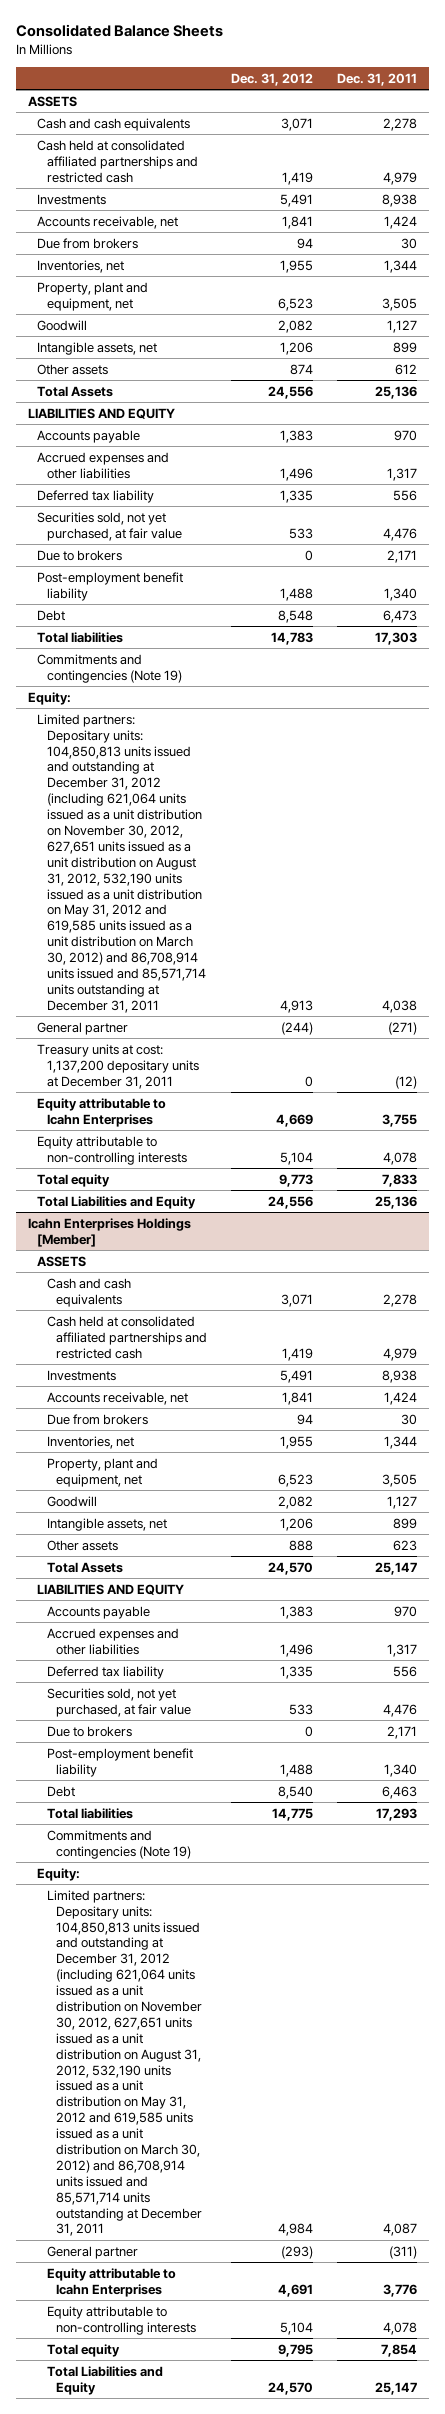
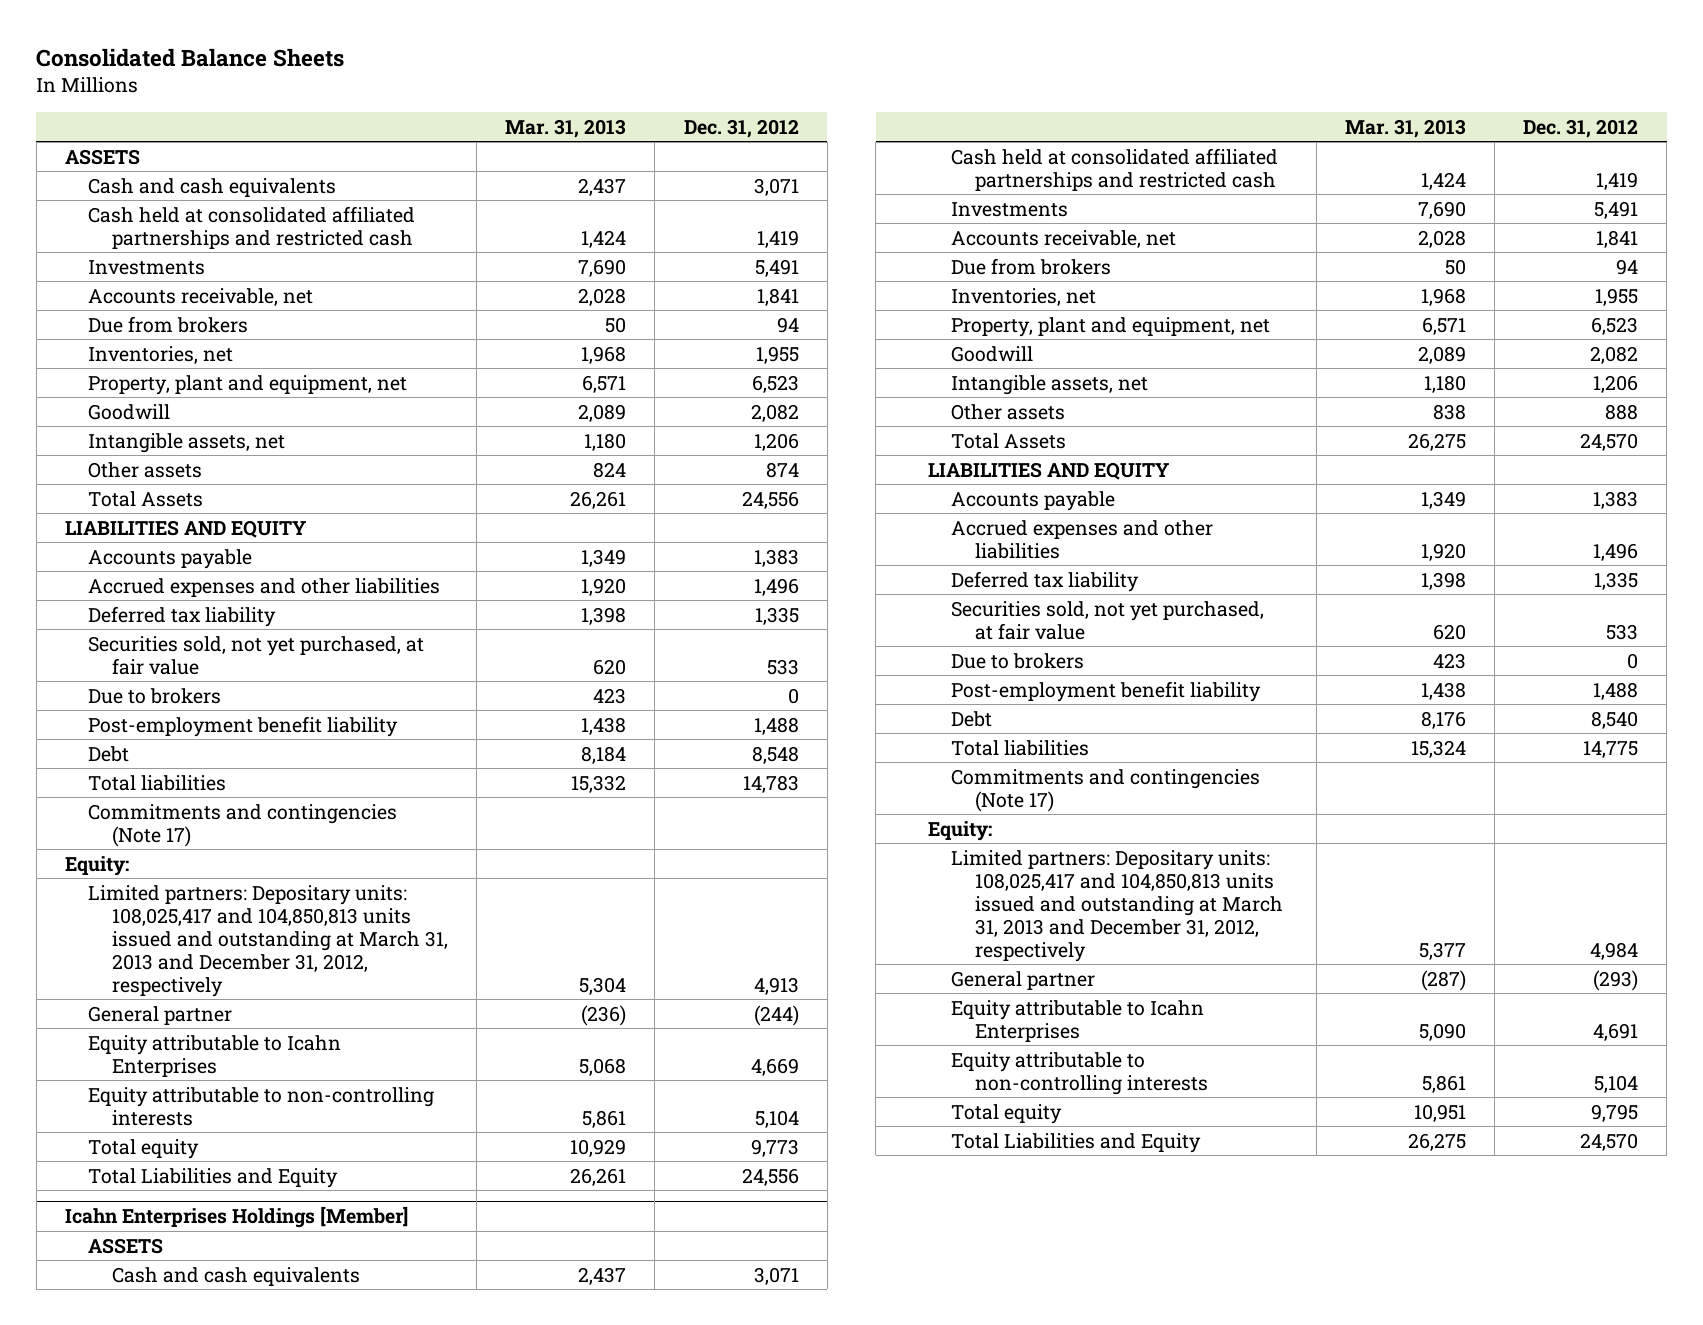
[336,72,417,86] Dec. 31, 2011 -> none
none -> [505,118,627,138] Mar. 31, 2013
[37,653,182,683] Commitments and contingencies (Note 19) -> [88,803,398,847] Commitments and contingencies (Note 17)
[37,713,206,1013] Limited partners: Depositary units: 104,850,813 units issued and outstanding at December 31, 2012 (including 621,064 units issued as a unit distribution on November 30, 2012, 627,651 units issued as a unit distribution on August 31, 2012, 532,190 units issued as a unit distribution on May 31, 2012 and 619,585 units issued as a unit distribution on March 30, 2012) and 86,708,914 units issued and 85,571,714 units outstanding at December 31, 2011 -> [88,884,449,997] Limited partners: Depositary units: 108,025,417 and 104,850,813 units issued and outstanding at March 31, 2013 and December 31, 2012, respectively
[37,1043,199,1089] Treasury units at cost: 1,137,200 depositary units at December 31, 2011 -> none
[46,1829,191,1859] Commitments and contingencies (Note 19) -> [951,768,1261,812] Commitments and contingencies (Note 17)
[46,1889,202,2237] Limited partners: Depositary units: 104,850,813 units issued and outstanding at December 31, 2012 (including 621,064 units issued as a unit distribution on November 30, 2012, 627,651 units issued as a unit distribution on August 31, 2012, 532,190 units issued as a unit distribution on May 31, 2012 and 619,585 units issued as a unit distribution on March 30, 2012) and 86,708,914 units issued and 85,571,714 units outstanding at December 31, 2011 -> [951,849,1283,962] Limited partners: Depositary units: 108,025,417 and 104,850,813 units issued and outstanding at March 31, 2013 and December 31, 2012, respectively

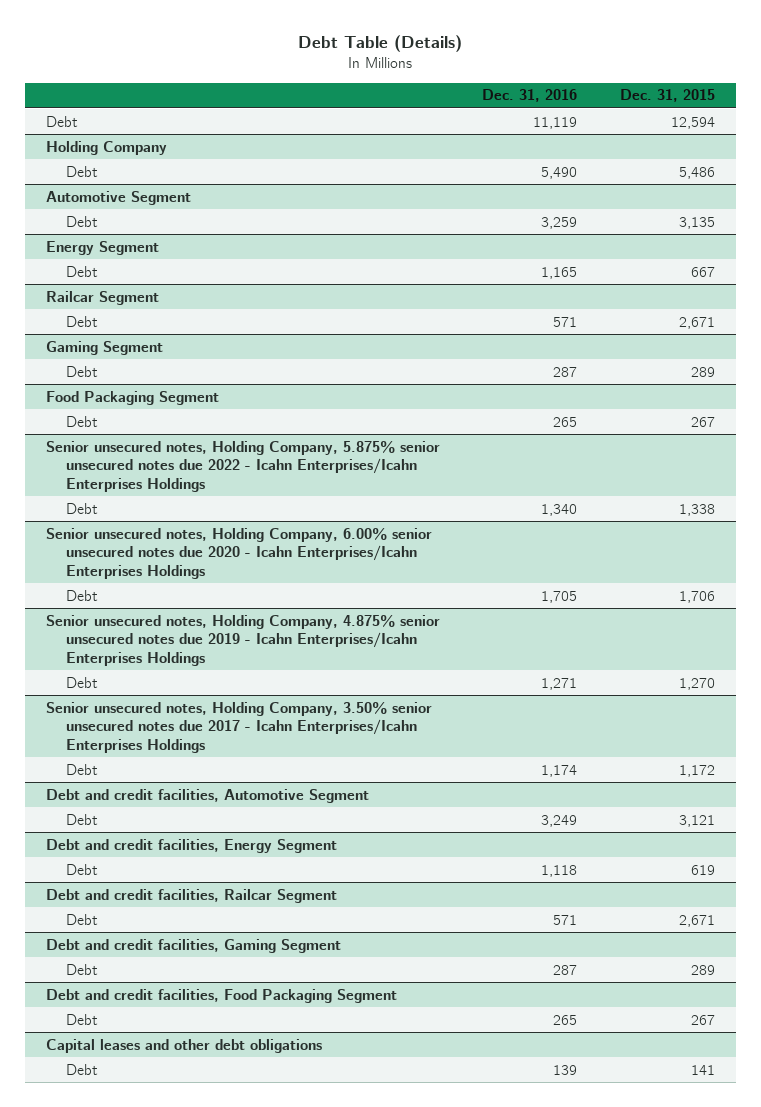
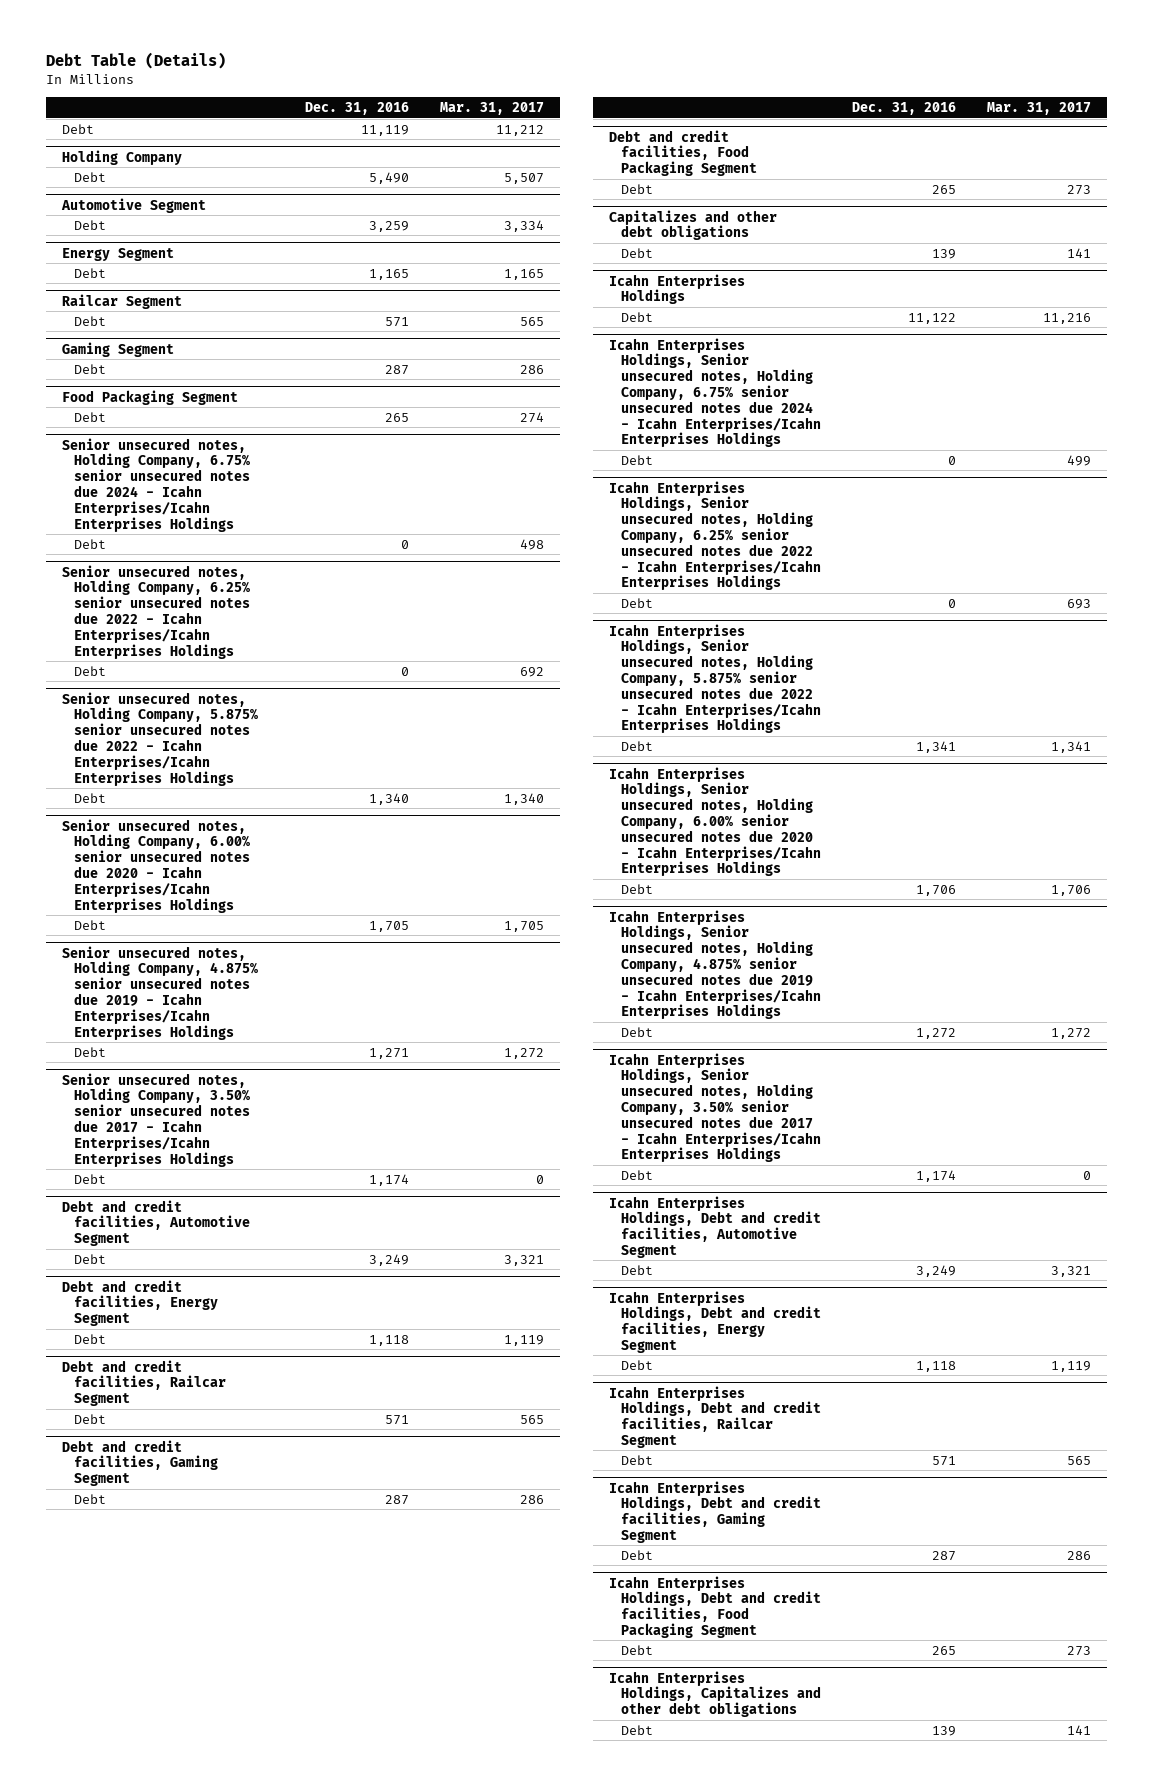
[619,89,715,103] Dec. 31, 2015 -> none
none -> [440,102,545,116] Mar. 31, 2017
none -> [61,437,250,532] Senior unsecured notes, Holding Company, 6.75% senior unsecured notes due 2024 - Icahn Enterprises/Icahn Enterprises Holdings
none -> [73,538,106,549] Debt
none -> [61,564,250,659] Senior unsecured notes, Holding Company, 6.25% senior unsecured notes due 2022 - Icahn Enterprises/Icahn Enterprises Holdings
none -> [73,665,106,676] Debt
[46,1038,323,1053] Capital leases and other debt obligations -> [608,209,777,241] Capitalizes and other debt obligations
none -> [608,273,745,305] Icahn Enterprises Holdings
none -> [620,311,653,322] Debt
none -> [608,337,821,448] Icahn Enterprises Holdings, Senior unsecured notes, Holding Company, 6.75% senior unsecured notes due 2024 - Icahn Enterprises/Icahn Enterprises Holdings
none -> [620,454,653,465] Debt
none -> [608,480,821,591] Icahn Enterprises Holdings, Senior unsecured notes, Holding Company, 6.25% senior unsecured notes due 2022 - Icahn Enterprises/Icahn Enterprises Holdings
none -> [620,597,653,608] Debt
none -> [608,623,821,734] Icahn Enterprises Holdings, Senior unsecured notes, Holding Company, 5.875% senior unsecured notes due 2022 - Icahn Enterprises/Icahn Enterprises Holdings
none -> [620,740,653,751] Debt
none -> [608,766,821,877] Icahn Enterprises Holdings, Senior unsecured notes, Holding Company, 6.00% senior unsecured notes due 2020 - Icahn Enterprises/Icahn Enterprises Holdings
none -> [620,883,653,894] Debt
none -> [608,909,821,1020] Icahn Enterprises Holdings, Senior unsecured notes, Holding Company, 4.875% senior unsecured notes due 2019 - Icahn Enterprises/Icahn Enterprises Holdings
none -> [620,1026,653,1037] Debt
none -> [608,1052,821,1163] Icahn Enterprises Holdings, Senior unsecured notes, Holding Company, 3.50% senior unsecured notes due 2017 - Icahn Enterprises/Icahn Enterprises Holdings
none -> [620,1169,653,1180] Debt
none -> [608,1195,821,1258] Icahn Enterprises Holdings, Debt and credit facilities, Automotive Segment
none -> [620,1264,653,1275] Debt
none -> [608,1290,821,1353] Icahn Enterprises Holdings, Debt and credit facilities, Energy Segment
none -> [620,1359,653,1370] Debt
none -> [608,1385,821,1448] Icahn Enterprises Holdings, Debt and credit facilities, Railcar Segment
none -> [620,1454,653,1465] Debt
none -> [608,1480,821,1543] Icahn Enterprises Holdings, Debt and credit facilities, Gaming Segment
none -> [620,1549,653,1560] Debt
none -> [608,1575,821,1638] Icahn Enterprises Holdings, Debt and credit facilities, Food Packaging Segment
none -> [620,1644,653,1655] Debt
none -> [608,1670,821,1718] Icahn Enterprises Holdings, Capitalizes and other debt obligations
none -> [620,1724,653,1735] Debt

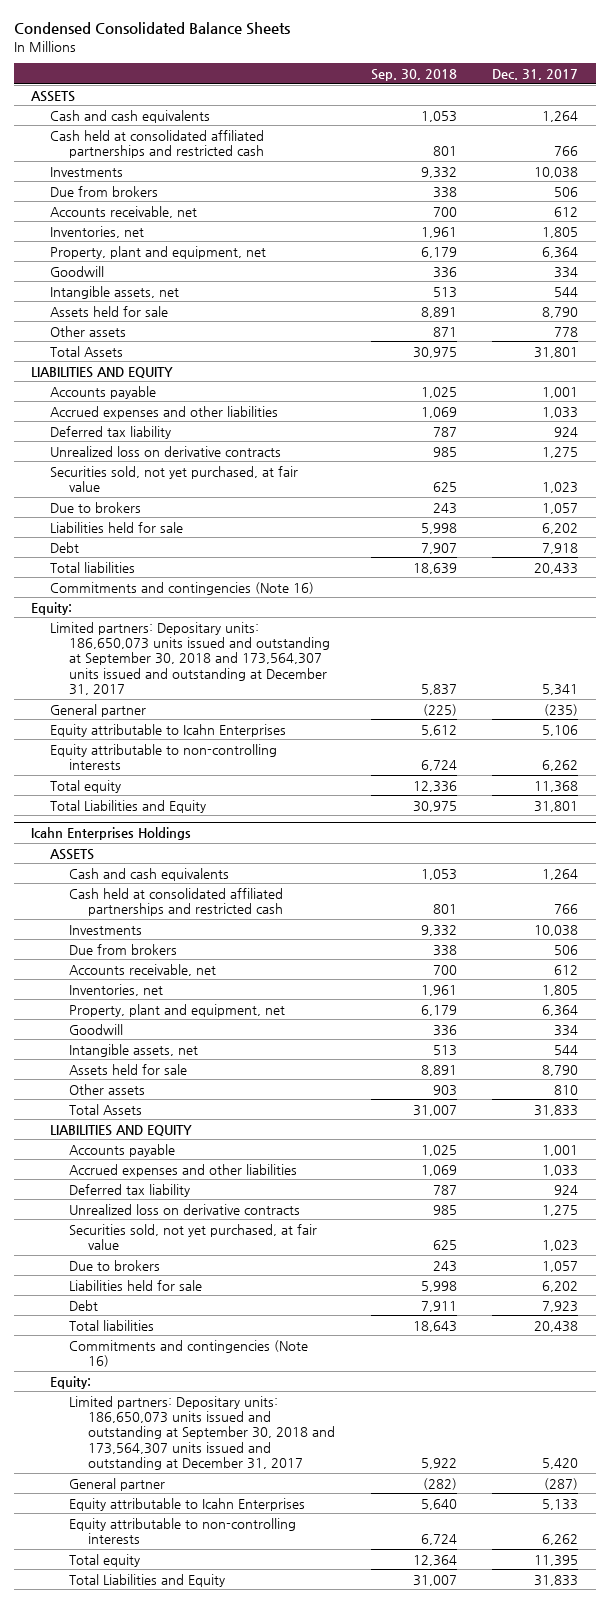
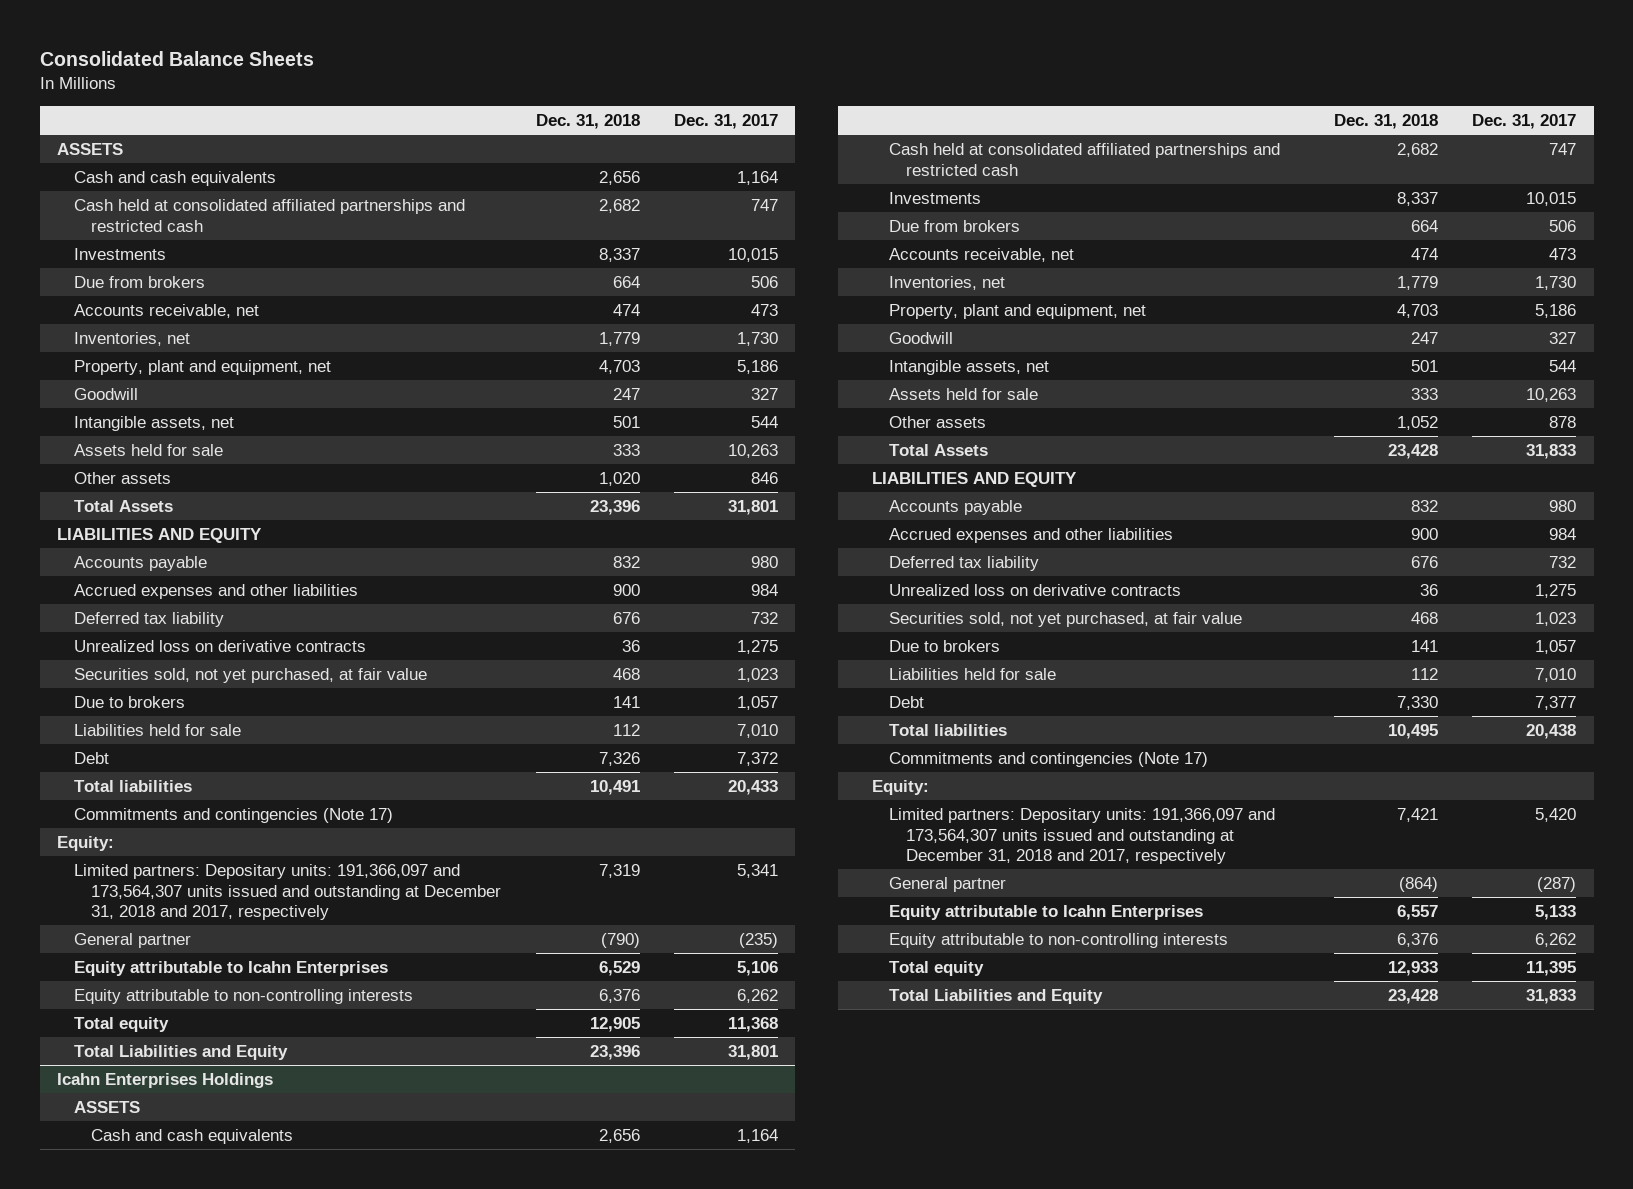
[13,22,290,36] Condensed Consolidated Balance Sheets -> [39,50,314,66] Consolidated Balance Sheets
[370,69,457,82] Sep. 30, 2018 -> none
none -> [535,113,640,129] Dec. 31, 2018
[542,110,579,122] 1,264 -> [737,170,779,185] 1,164
[554,146,579,157] 766 -> [751,198,779,211] 747
[534,166,579,178] 10,038 -> [728,247,779,262] 10,015
[554,206,579,217] 612 -> [751,303,779,316] 473
[542,226,579,238] 1,805 -> [737,331,779,346] 1,730
[542,246,579,258] 6,364 -> [737,359,779,374] 5,186
[554,266,579,278] 334 -> [751,387,779,400] 327
[542,306,579,318] 8,790 -> [728,443,779,458] 10,263
[554,326,579,337] 778 -> [751,471,779,484] 846
[542,386,579,398] 1,001 -> [751,555,779,568] 980
[542,406,579,418] 1,033 -> [751,583,779,596] 984
[554,426,579,437] 924 -> [751,611,779,624] 732
[542,522,579,534] 6,202 -> [737,723,779,738] 7,010
[542,542,579,554] 7,918 -> [737,751,779,766] 7,372
[50,581,315,595] Commitments and contingencies (Note 16) -> [73,807,393,823] Commitments and contingencies (Note 17)
[50,621,331,696] Limited partners: Depositary units: 186,650,073 units issued and outstanding at September 30, 2018 and 173,564,307 units issued and outstanding at December 31, 2017 -> [73,863,502,921] Limited partners: Depositary units: 191,366,097 and 173,564,307 units issued and outstanding at December 31, 2018 and 2017, respectively
[542,868,579,880] 1,264 -> [737,1128,779,1143] 1,164
[554,904,579,915] 766 -> [1549,142,1577,155] 747
[534,924,579,936] 10,038 -> [1526,191,1577,206] 10,015
[554,964,579,975] 612 -> [1549,247,1577,260] 473
[542,984,579,996] 1,805 -> [1535,275,1577,290] 1,730
[542,1004,579,1016] 6,364 -> [1535,303,1577,318] 5,186
[554,1024,579,1036] 334 -> [1549,331,1577,344] 327
[542,1064,579,1076] 8,790 -> [1526,387,1577,402] 10,263
[554,1084,579,1095] 810 -> [1549,415,1577,428] 878
[542,1144,579,1156] 1,001 -> [1549,499,1577,512] 980
[542,1164,579,1176] 1,033 -> [1549,527,1577,540] 984
[554,1184,579,1195] 924 -> [1549,555,1577,568] 732
[542,1280,579,1292] 6,202 -> [1535,667,1577,682] 7,010
[542,1300,579,1312] 7,923 -> [1535,695,1577,710] 7,377
[69,1339,309,1368] Commitments and contingencies (Note 16) -> [889,751,1209,767] Commitments and contingencies (Note 17)
[69,1395,335,1471] Limited partners: Depositary units: 186,650,073 units issued and outstanding at September 30, 2018 and 173,564,307 units issued and outstanding at December 31, 2017 -> [889,807,1276,865] Limited partners: Depositary units: 191,366,097 and 173,564,307 units issued and outstanding at December 31, 2018 and 2017, respectively

